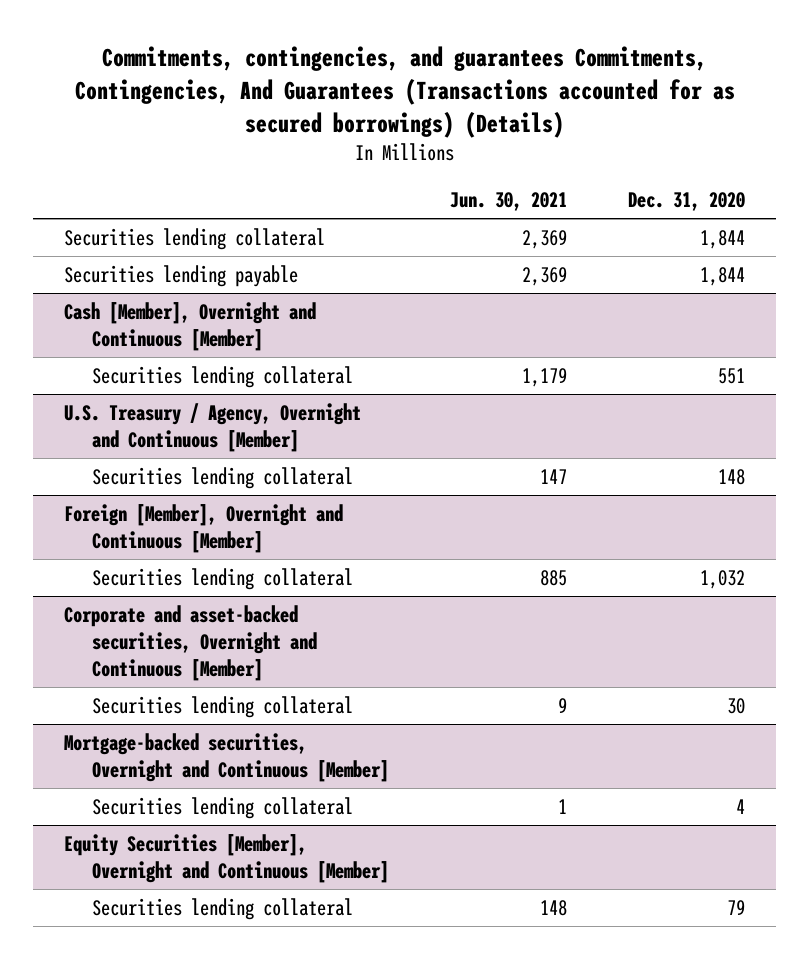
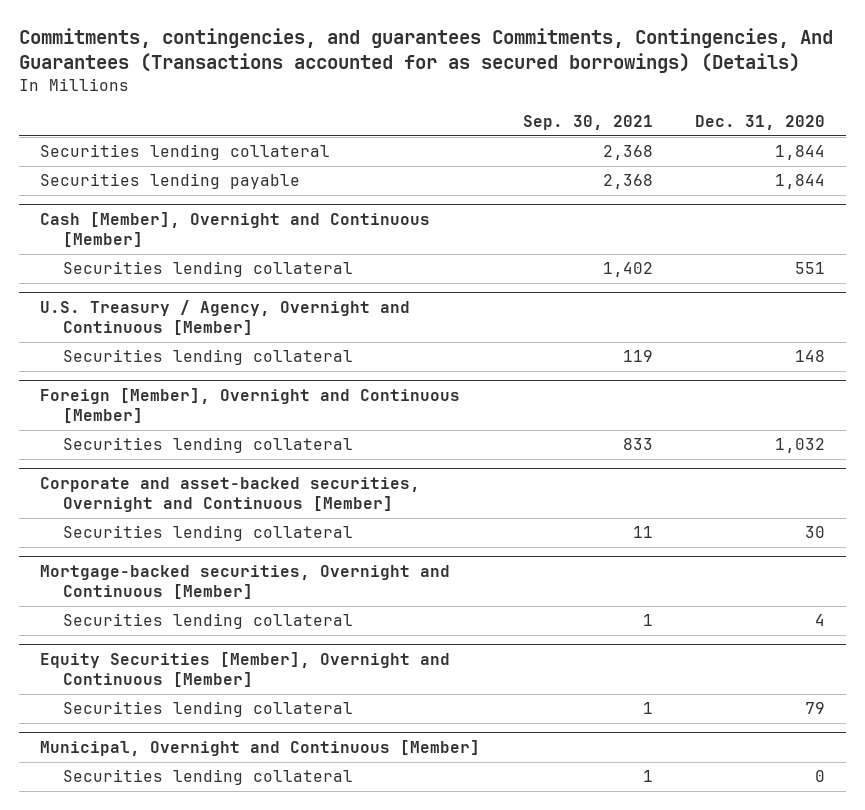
[450,192,568,212] Jun. 30, 2021 -> none
none -> [522,114,653,130] Sep. 30, 2021
none -> [40,740,481,757] Municipal, Overnight and Continuous [Member]
none -> [63,769,354,786] Securities lending collateral

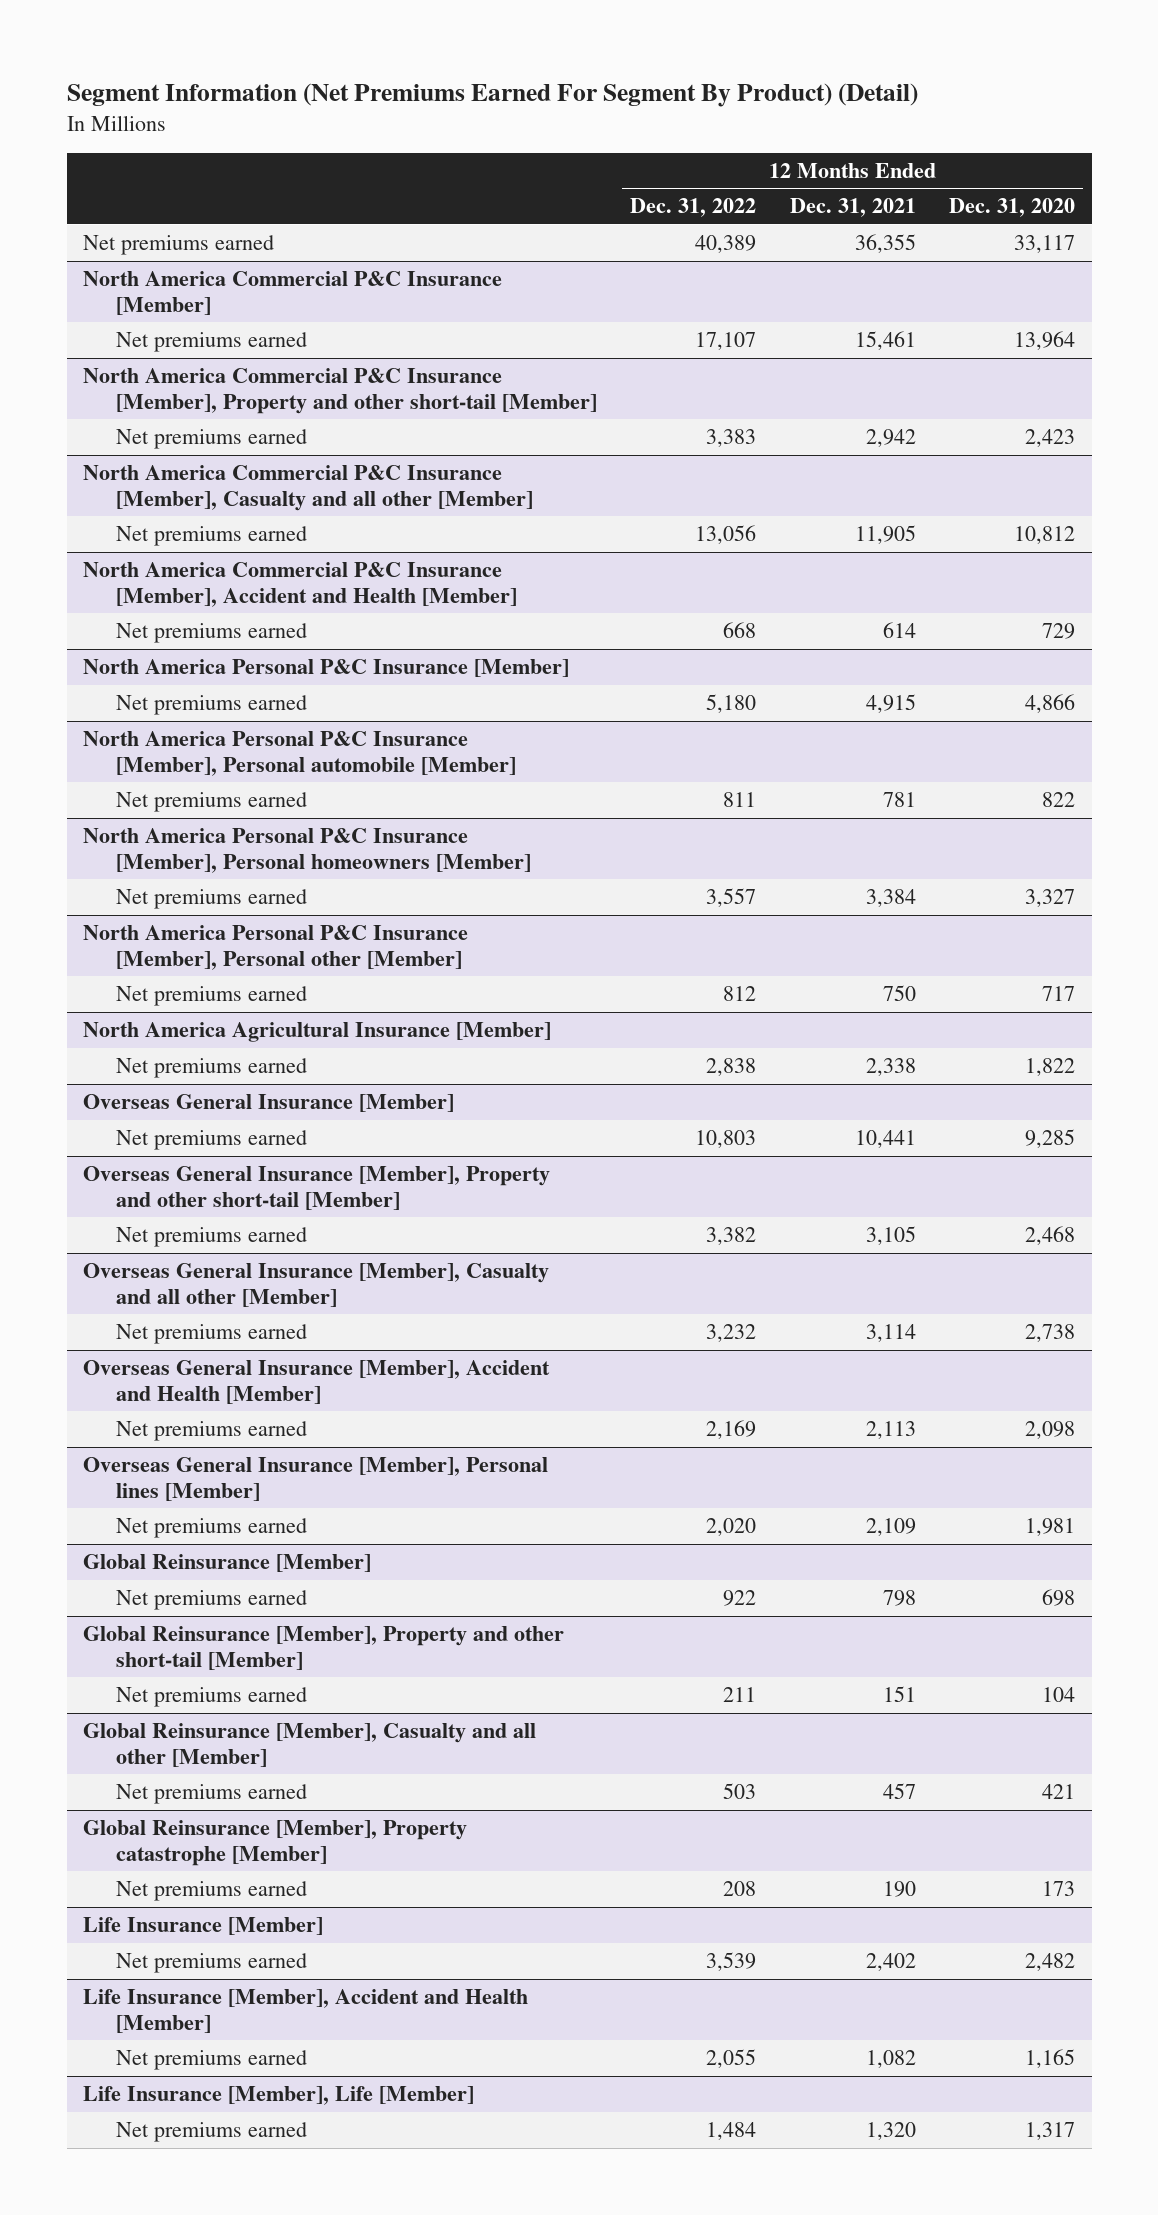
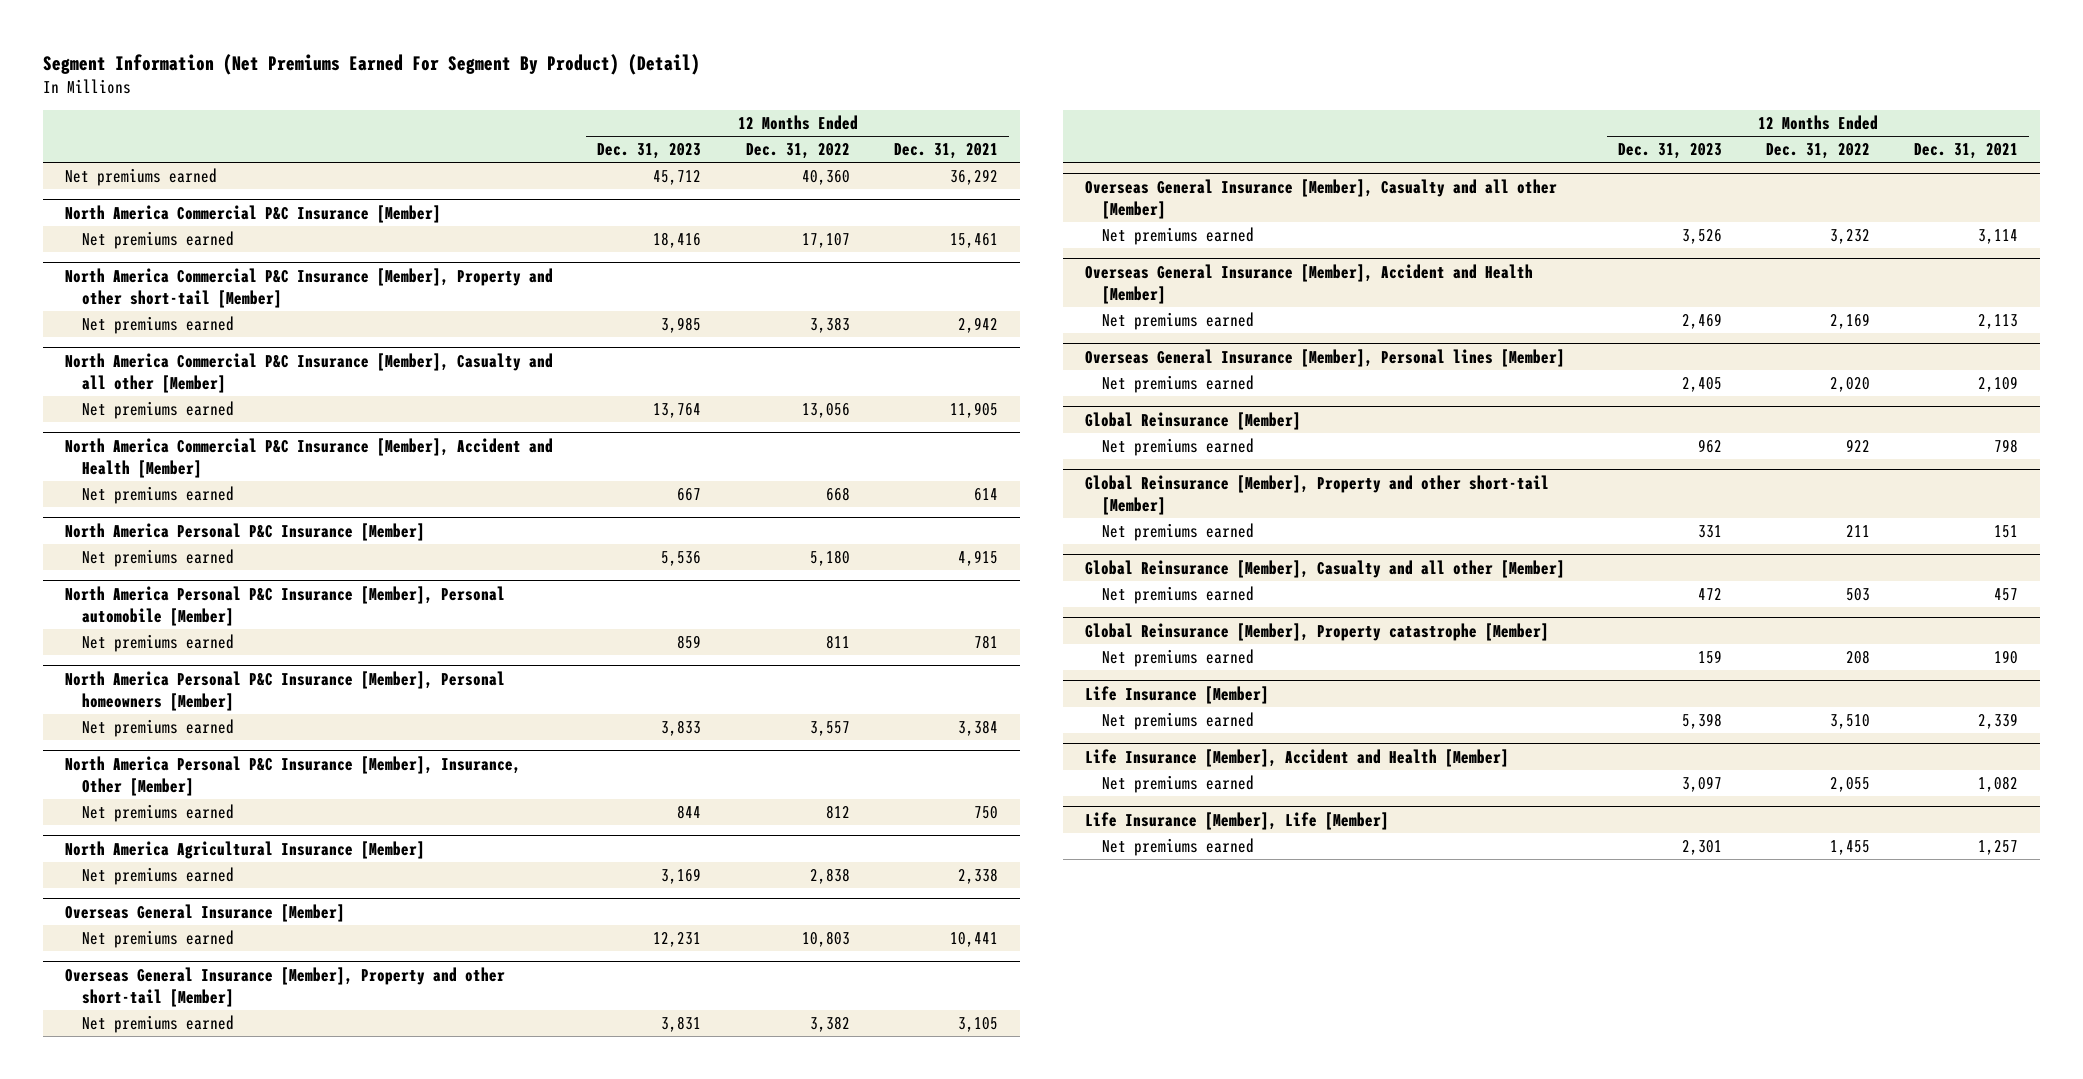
[949,198,1076,218] Dec. 31, 2020 -> none
none -> [597,143,702,160] Dec. 31, 2023
[695,235,757,254] 40,389 -> [801,170,850,186] 40,360
[854,234,916,254] 36,355 -> [950,169,999,186] 36,292
[83,925,469,970] North America Personal P&C Insurance [Member], Personal other [Member] -> [65,756,522,797] North America Personal P&C Insurance [Member], Insurance, Other [Member]
[706,1952,757,1972] 3,539 -> [1829,714,1870,730] 3,510
[865,1953,916,1972] 2,402 -> [1978,713,2019,730] 2,339
[706,2122,757,2141] 1,484 -> [1829,840,1870,856] 1,455
[865,2122,916,2141] 1,320 -> [1978,840,2019,856] 1,257

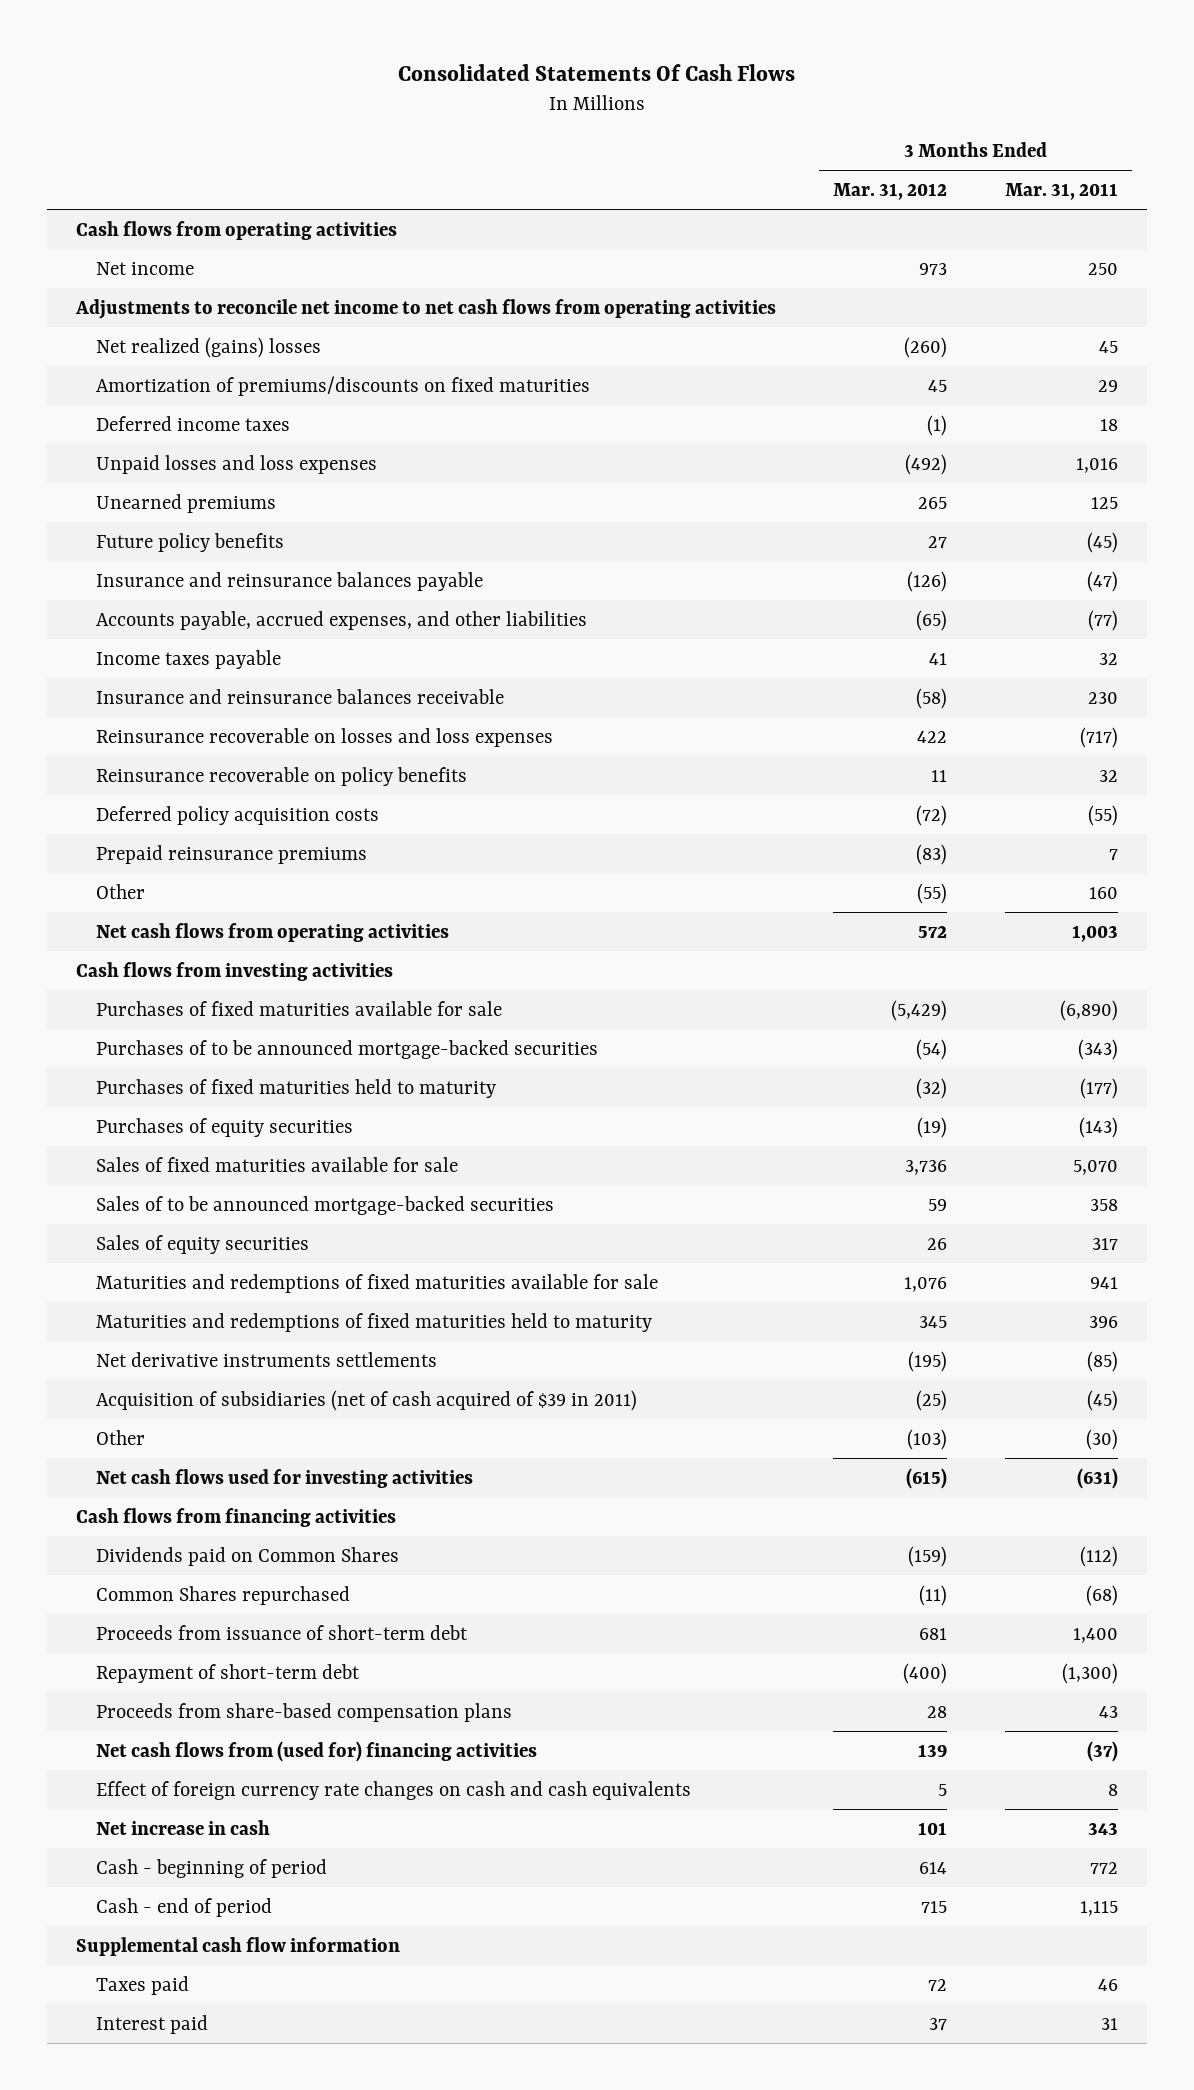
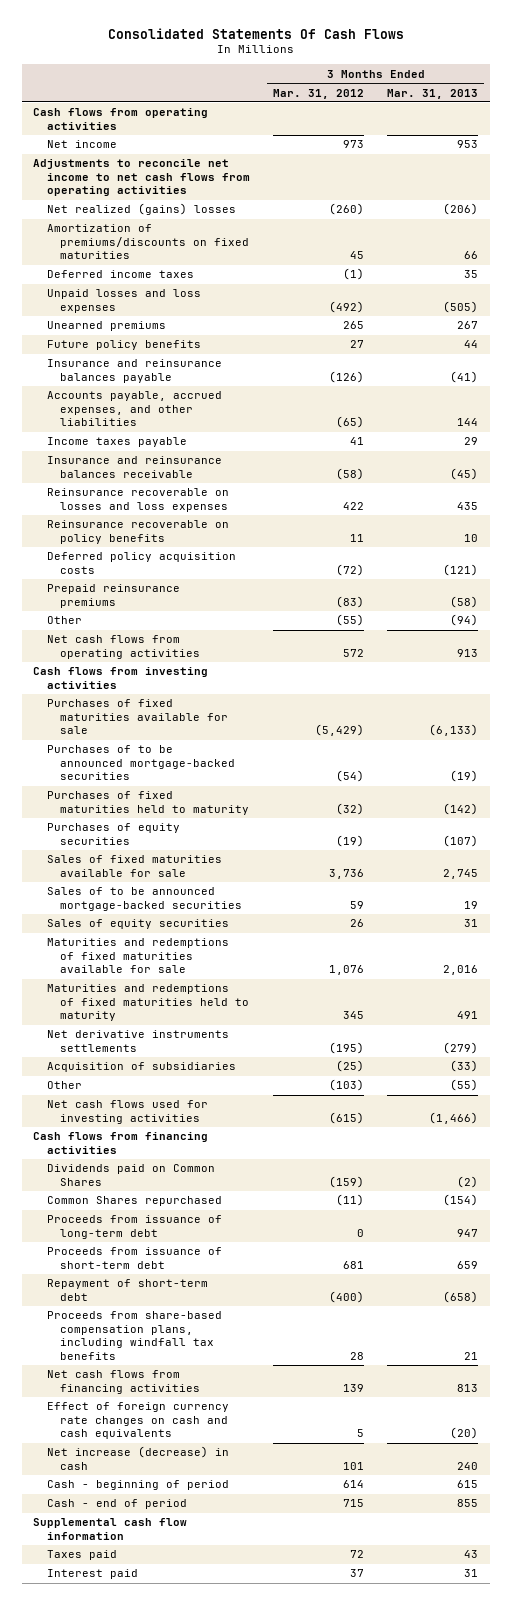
[1004,183,1118,201] Mar. 31, 2011 -> none
none -> [387,88,479,99] Mar. 31, 2013
[95,1389,637,1411] Acquisition of subsidiaries (net of cash acquired of $39 in 2011) -> [46,1062,236,1073] Acquisition of subsidiaries
none -> [46,1215,222,1239] Proceeds from issuance of long-term debt
[95,1702,512,1722] Proceeds from share-based compensation plans -> [46,1311,222,1360] Proceeds from share-based compensation plans, including windfall tax benefits
[95,1740,537,1762] Net cash flows from (used for) financing activities -> [46,1370,201,1394] Net cash flows from financing activities
[95,1819,270,1835] Net increase in cash -> [46,1446,229,1470] Net increase (decrease) in cash

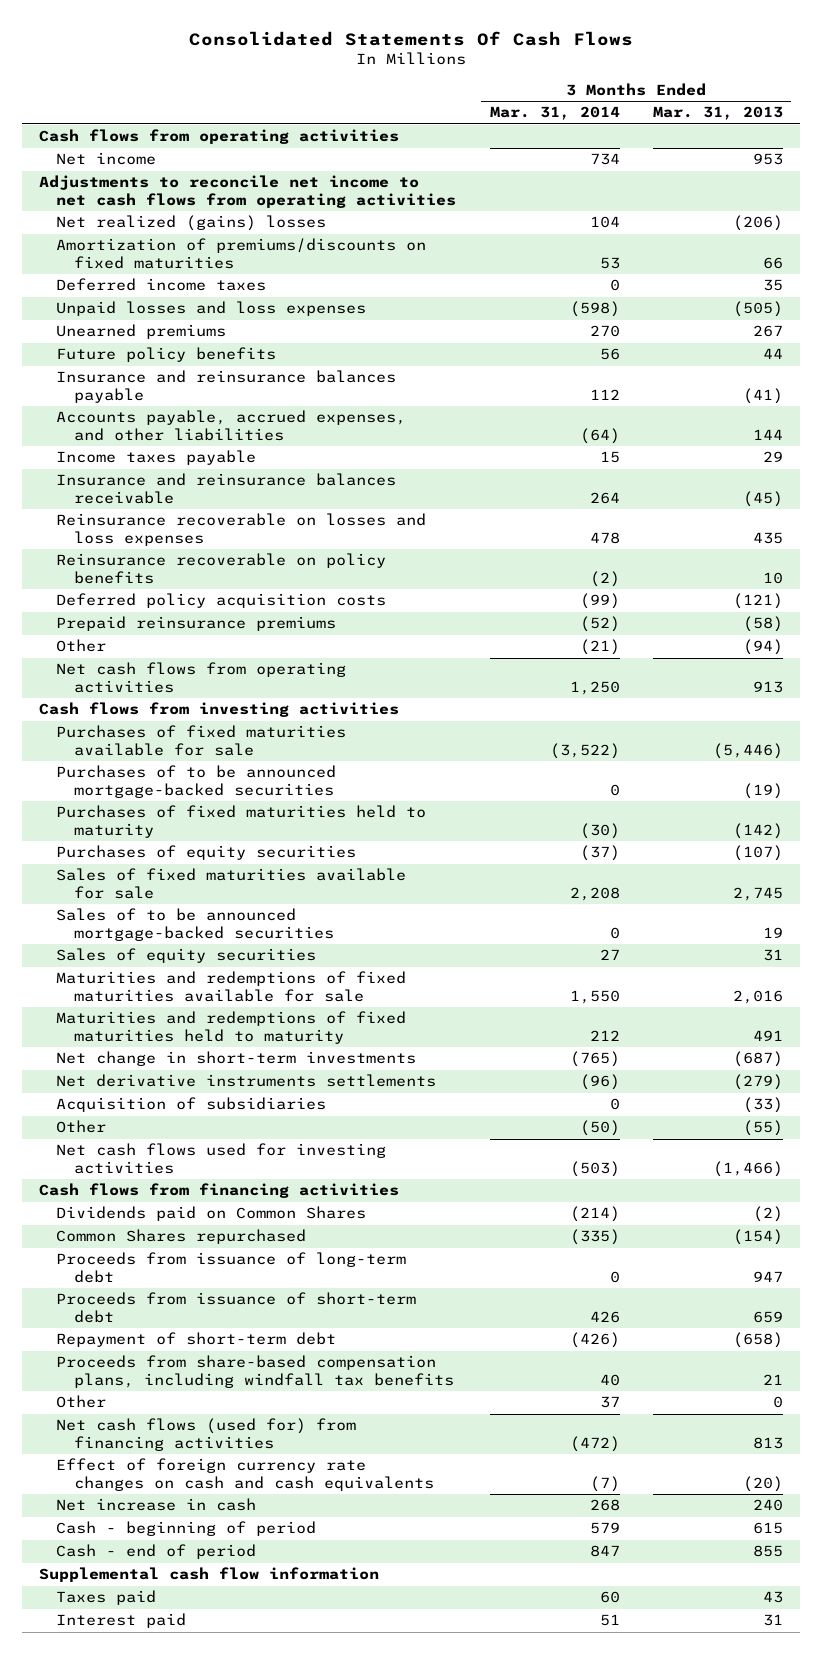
[273,88,365,99] Mar. 31, 2012 -> none
none -> [489,106,620,121] Mar. 31, 2014
[429,724,479,737] (6,133) -> [713,742,784,759] (5,446)
none -> [56,1051,417,1067] Net change in short-term investments
none -> [56,1395,107,1409] Other
[46,1370,201,1394] Net cash flows from financing activities -> [56,1418,357,1451] Net cash flows (used for) from financing activities
[46,1446,229,1470] Net increase (decrease) in cash -> [56,1498,257,1512] Net increase in cash

